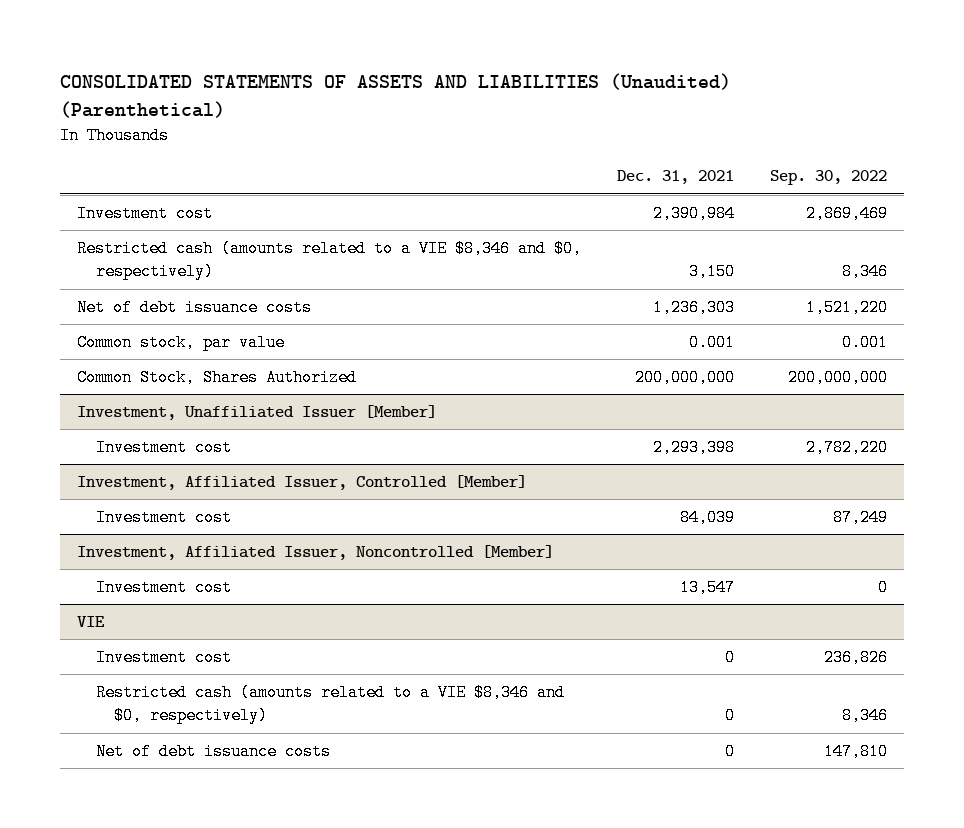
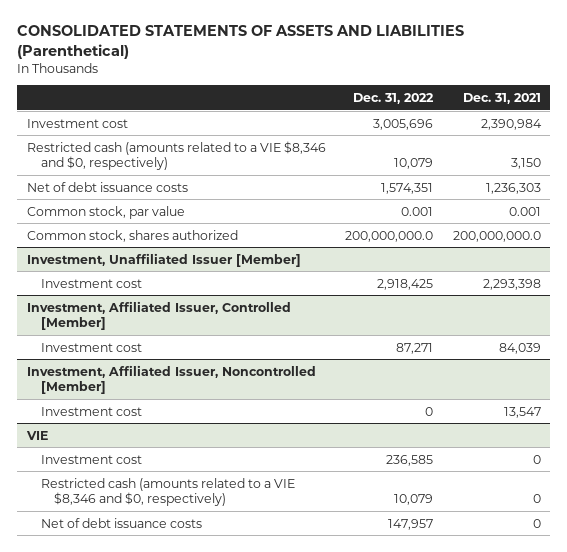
[59,72,731,118] CONSOLIDATED STATEMENTS OF ASSETS AND LIABILITIES (Unaudited) (Parenthetical) -> [16,25,464,59] CONSOLIDATED STATEMENTS OF ASSETS AND LIABILITIES (Parenthetical)
[769,170,887,186] Sep. 30, 2022 -> none
none -> [353,92,435,104] Dec. 31, 2022
[77,369,358,387] Common Stock, Shares Authorized -> [26,229,238,242] Common stock, shares authorized
[634,369,735,387] 200,000,000 -> [452,230,541,242] 200,000,000.0

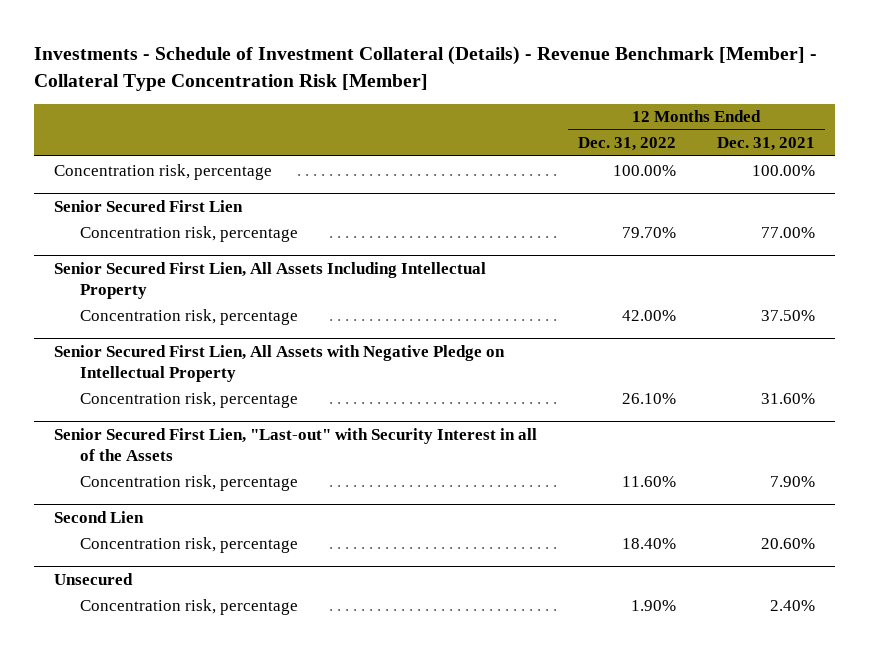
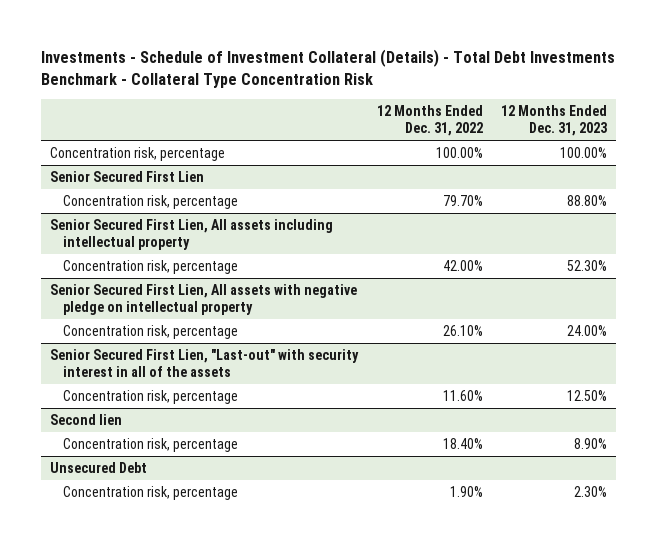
[33,46,817,91] Investments - Schedule of Investment Collateral (Details) - Revenue Benchmark [Member] - Collateral Type Concentration Risk [Member] -> [41,49,616,88] Investments - Schedule of Investment Collateral (Details) - Total Debt Investments Benchmark - Collateral Type Concentration Risk
[716,137,815,152] Dec. 31, 2021 -> none
none -> [501,104,608,136] 12 Months Ended Dec. 31, 2023
[54,261,487,299] Senior Secured First Lien, All Assets Including Intellectual Property -> [50,219,334,251] Senior Secured First Lien, All assets including intellectual property
[54,344,506,382] Senior Secured First Lien, All Assets with Negative Pledge on Intellectual Property -> [50,284,358,316] Senior Secured First Lien, All assets with negative pledge on intellectual property
[54,427,538,461] Senior Secured First Lien, "Last-out" with Security Interest in all of the Assets -> [50,349,360,378] Senior Secured First Lien, "Last-out" with security interest in all of the assets
[54,510,145,523] Second Lien -> [50,414,123,426] Second lien
[54,572,134,585] Unsecured -> [50,462,148,474] Unsecured Debt

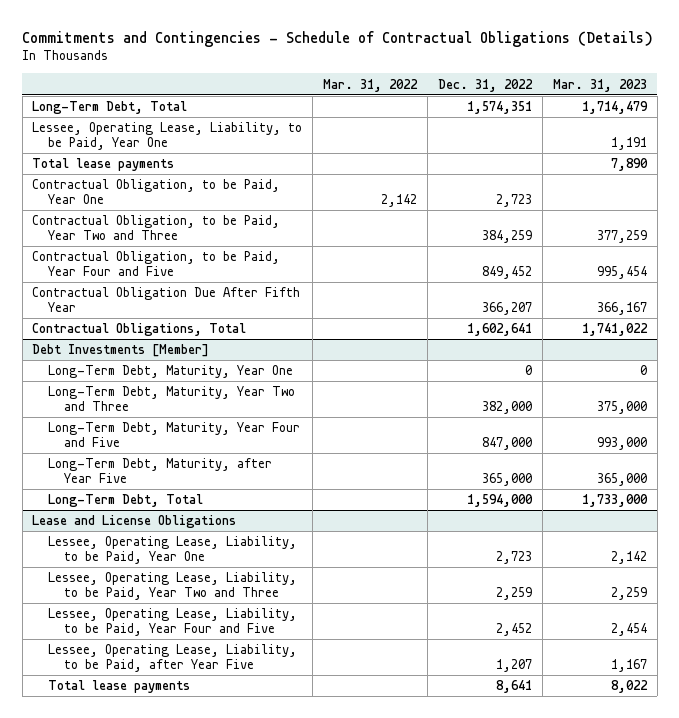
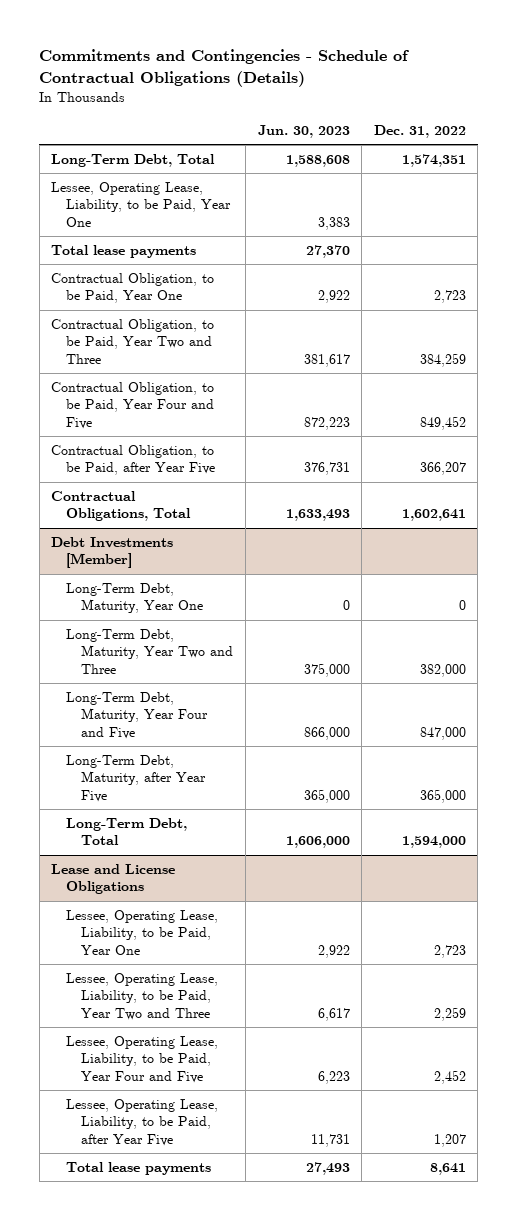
[323,78,419,92] Mar. 31, 2022 -> none
[552,78,647,92] Mar. 31, 2023 -> none
none -> [257,124,350,138] Jun. 30, 2023
[32,287,301,313] Contractual Obligation Due After Fifth Year -> [51,444,216,476] Contractual Obligation, to be Paid, after Year Five

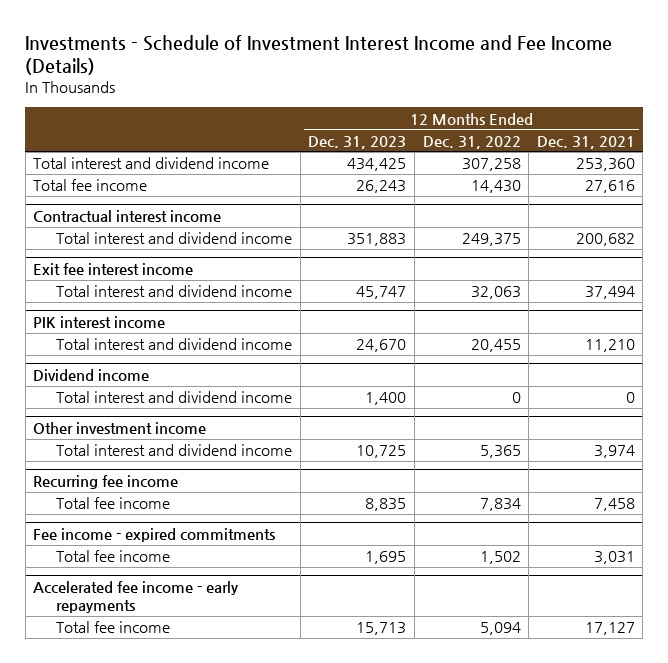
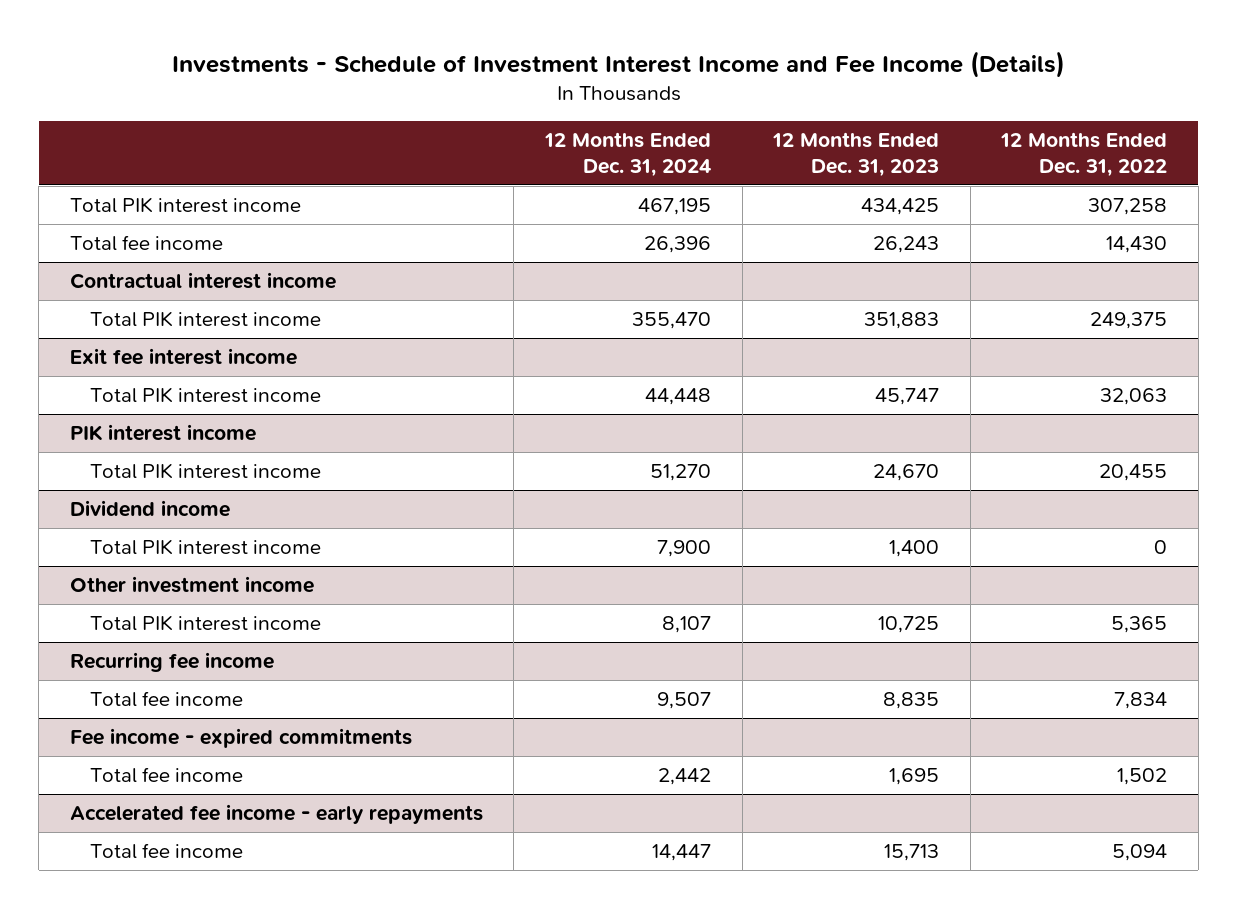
[536,135,635,149] Dec. 31, 2021 -> none
none -> [544,132,712,178] 12 Months Ended Dec. 31, 2024
[33,157,270,170] Total interest and dividend income -> [69,197,301,214] Total PIK interest income
[56,232,293,245] Total interest and dividend income -> [90,311,322,328] Total PIK interest income
[56,285,293,298] Total interest and dividend income -> [90,387,322,404] Total PIK interest income
[56,338,293,351] Total interest and dividend income -> [90,463,322,480] Total PIK interest income
[56,391,293,404] Total interest and dividend income -> [90,539,322,556] Total PIK interest income
[56,444,293,457] Total interest and dividend income -> [90,615,322,632] Total PIK interest income

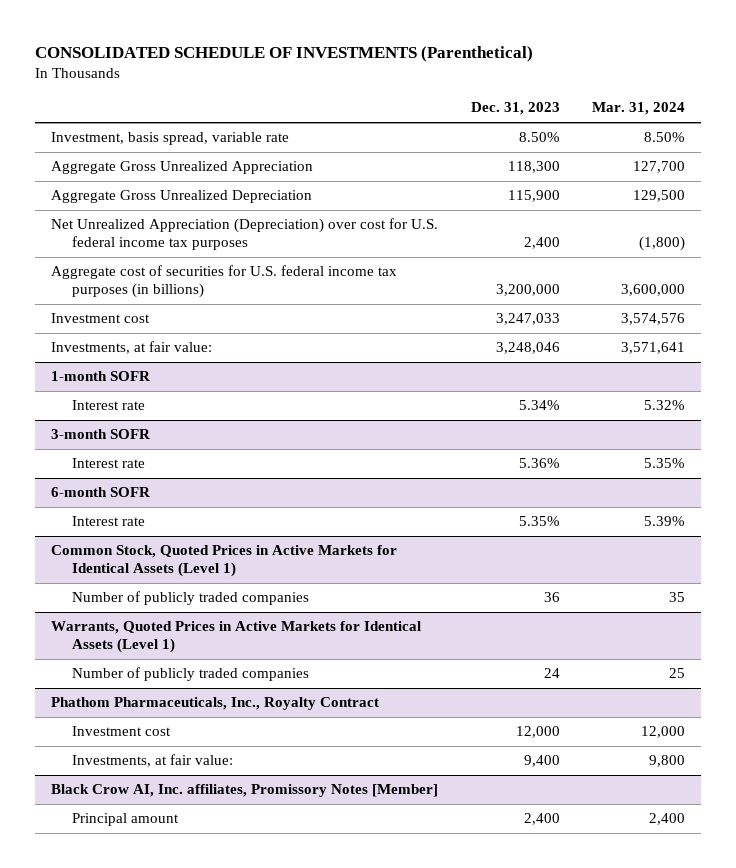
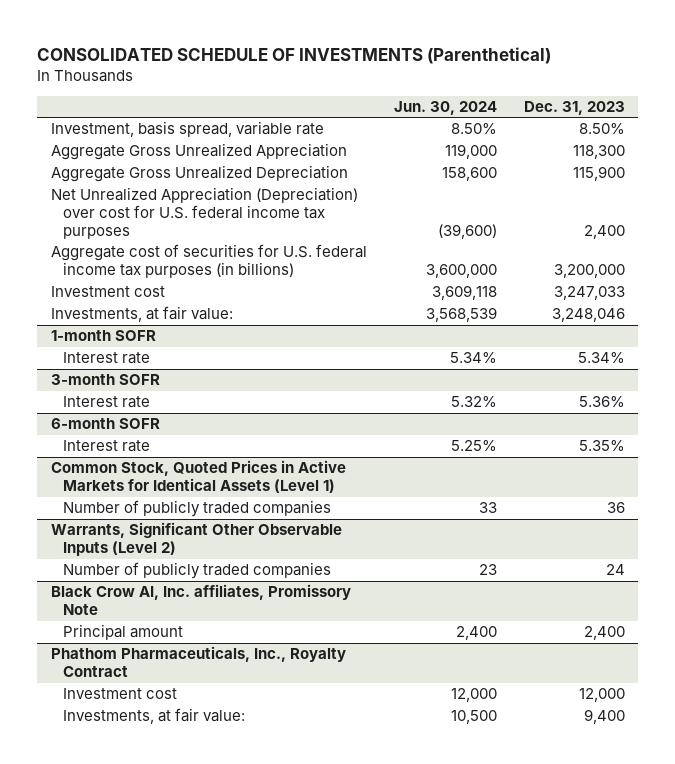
[591,102,685,116] Mar. 31, 2024 -> none
none -> [393,100,497,115] Jun. 30, 2024
[51,621,422,654] Warrants, Quoted Prices in Active Markets for Identical Assets (Level 1) -> none
none -> [50,522,342,557] Warrants, Significant Other Observable Inputs (Level 2)
none -> [50,584,351,616] Black Crow AI, Inc. affiliates, Promissory Note
none -> [63,624,184,641] Principal amount
[51,784,439,798] Black Crow AI, Inc. affiliates, Promissory Notes [Member] -> none
[72,813,180,827] Principal amount -> none

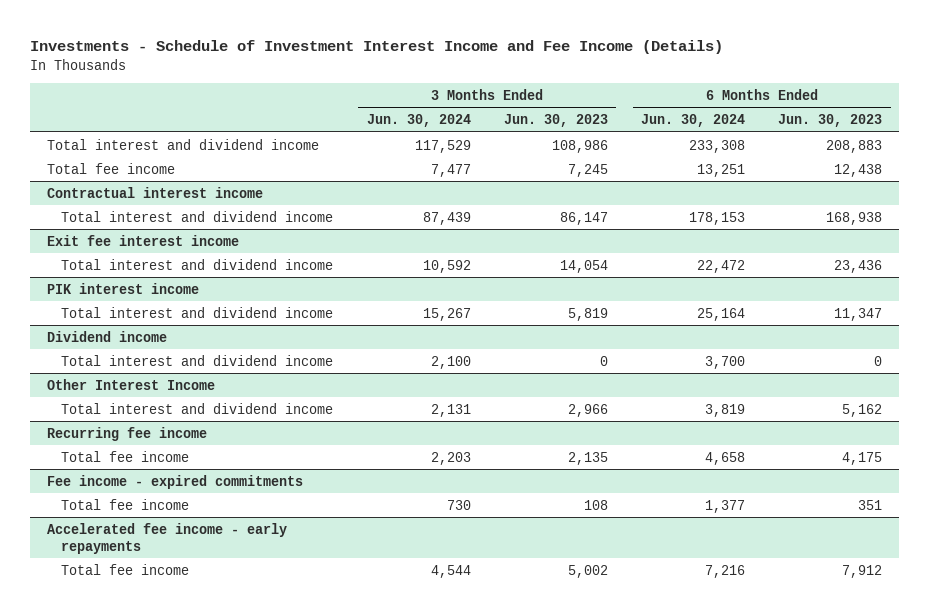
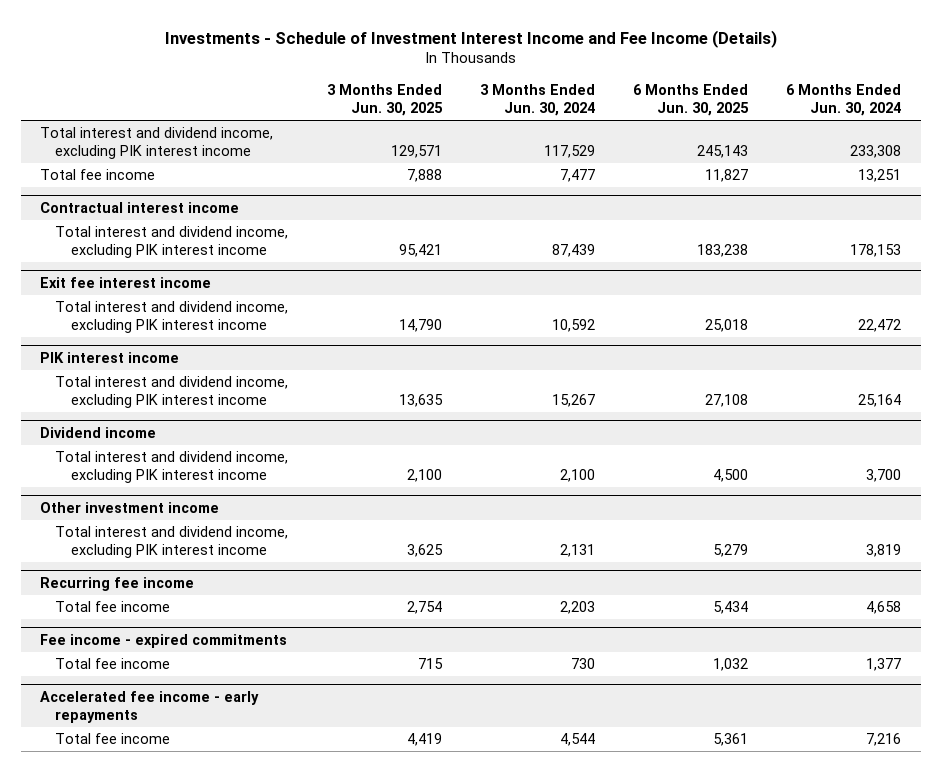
[503,113,608,127] Jun. 30, 2023 -> none
[778,113,883,127] Jun. 30, 2023 -> none
none -> [326,84,443,117] 3 Months Ended Jun. 30, 2025
none -> [633,84,750,117] 6 Months Ended Jun. 30, 2025
[46,138,319,150] Total interest and dividend income -> [40,127,274,160] Total interest and dividend income, excluding PIK interest income
[61,210,334,222] Total interest and dividend income -> [55,226,289,259] Total interest and dividend income, excluding PIK interest income
[61,258,334,270] Total interest and dividend income -> [55,301,289,334] Total interest and dividend income, excluding PIK interest income
[61,306,334,318] Total interest and dividend income -> [55,376,289,409] Total interest and dividend income, excluding PIK interest income
[61,354,334,366] Total interest and dividend income -> [55,451,289,484] Total interest and dividend income, excluding PIK interest income
[46,378,215,390] Other Interest Income -> [40,502,220,514] Other investment income
[61,402,334,414] Total interest and dividend income -> [55,526,289,559] Total interest and dividend income, excluding PIK interest income

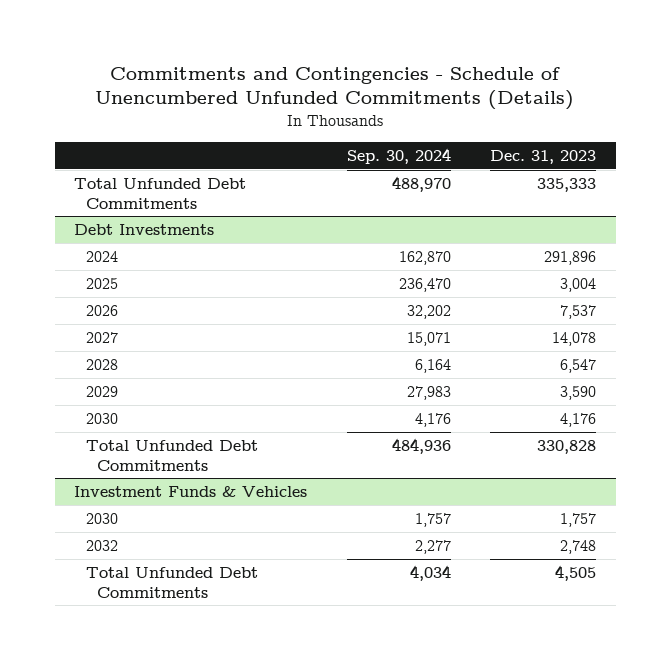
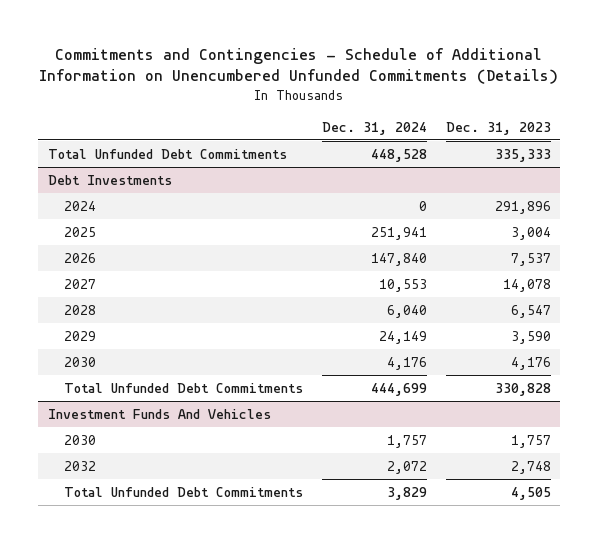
[95,66,575,111] Commitments and Contingencies - Schedule of Unencumbered Unfunded Commitments (Details) -> [39,47,559,85] Commitments and Contingencies - Schedule of Additional Information on Unencumbered Unfunded Commitments (Details)
[346,147,451,164] Sep. 30, 2024 -> none
none -> [321,121,427,135] Dec. 31, 2024
[74,485,308,497] Investment Funds & Vehicles -> [47,408,271,419] Investment Funds And Vehicles

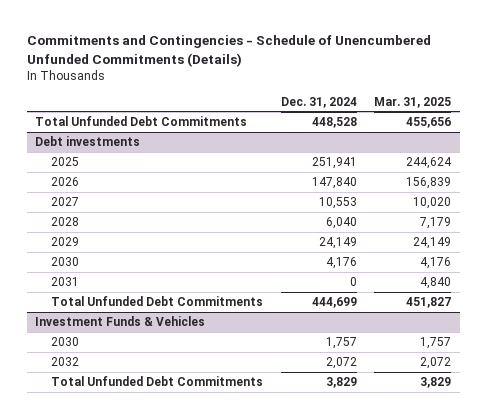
[39,47,559,85] Commitments and Contingencies - Schedule of Additional Information on Unencumbered Unfunded Commitments (Details) -> [26,35,431,67] Commitments and Contingencies - Schedule of Unencumbered Unfunded Commitments (Details)
[445,121,551,135] Dec. 31, 2023 -> none
none -> [374,96,452,108] Mar. 31, 2025
[63,200,96,211] 2024 -> none
[47,174,172,185] Debt Investments -> [35,136,141,147] Debt investments
none -> [51,277,80,287] 2031
[47,408,271,419] Investment Funds And Vehicles -> [35,316,206,327] Investment Funds & Vehicles

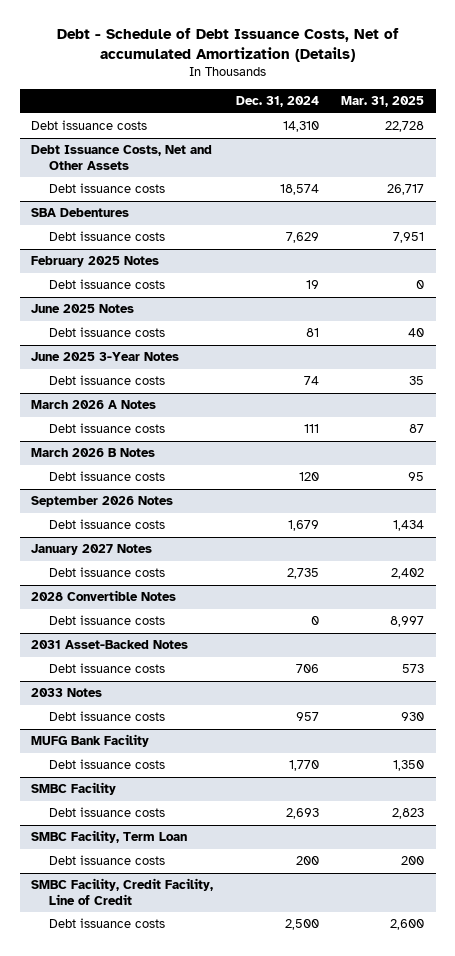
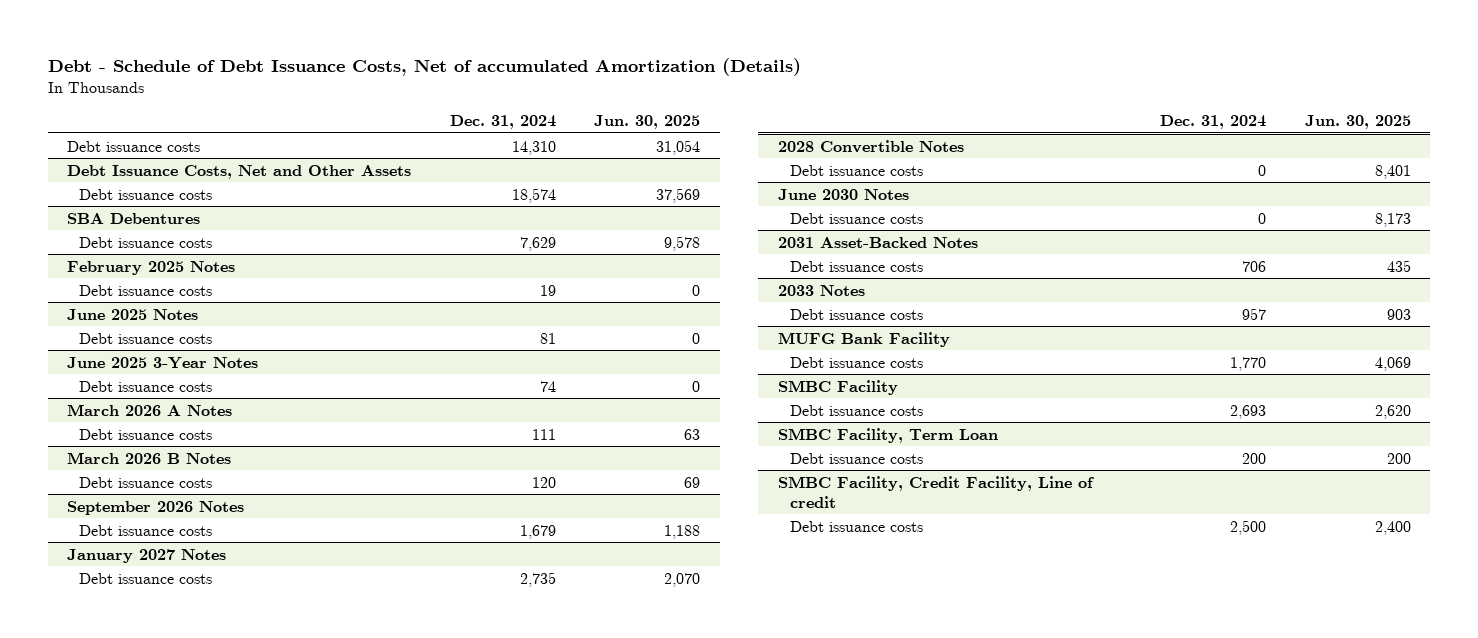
[341,96,425,108] Mar. 31, 2025 -> none
none -> [594,115,701,130] Jun. 30, 2025
none -> [777,188,909,200] June 2030 Notes
none -> [789,212,923,224] Debt issuance costs
[31,878,214,905] SMBC Facility, Credit Facility, Line of Credit -> [777,475,1094,508] SMBC Facility, Credit Facility, Line of credit

